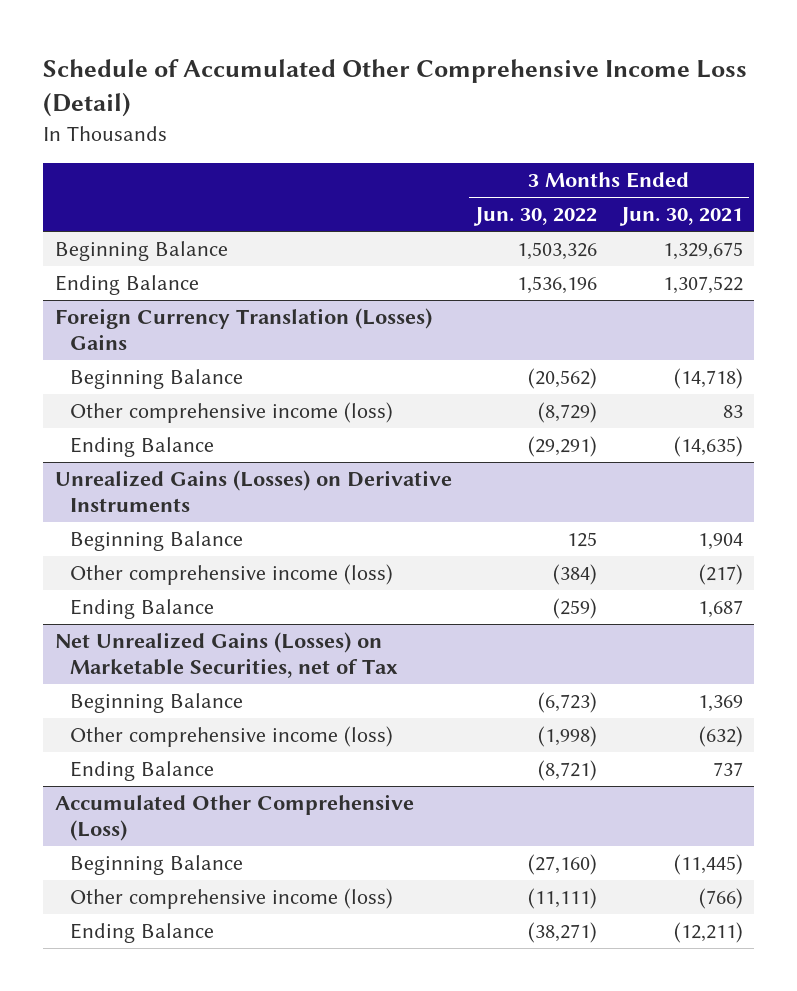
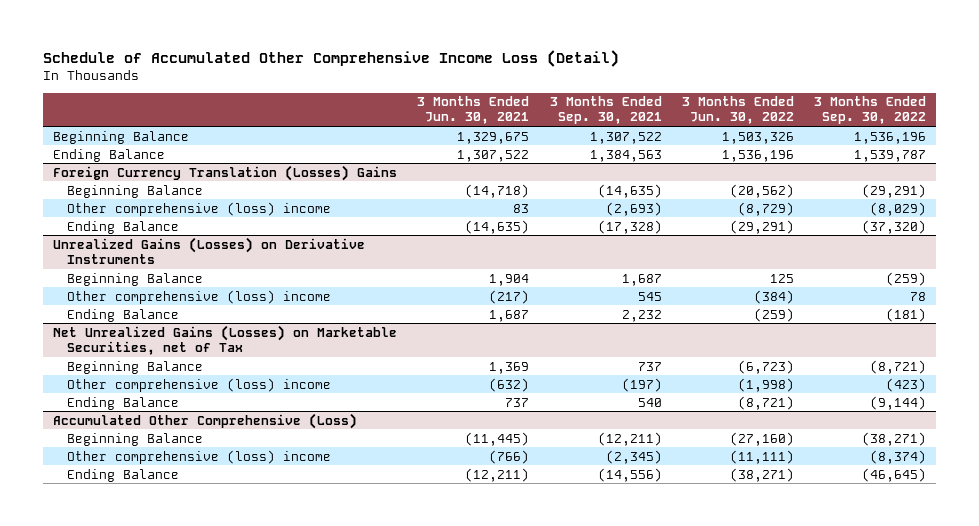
none -> [549,96,662,125] 3 Months Ended Sep. 30, 2021
none -> [814,96,927,125] 3 Months Ended Sep. 30, 2022
[70,402,394,424] Other comprehensive income (loss) -> [67,201,332,216] Other comprehensive (loss) income
[70,564,394,586] Other comprehensive income (loss) -> [67,289,332,304] Other comprehensive (loss) income
[70,726,394,748] Other comprehensive income (loss) -> [67,377,332,392] Other comprehensive (loss) income
[70,888,394,910] Other comprehensive income (loss) -> [67,449,332,464] Other comprehensive (loss) income

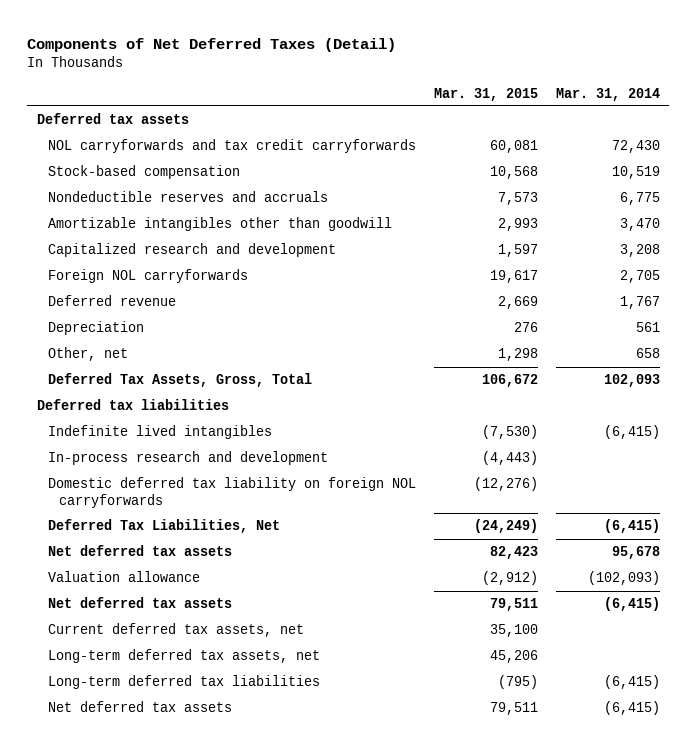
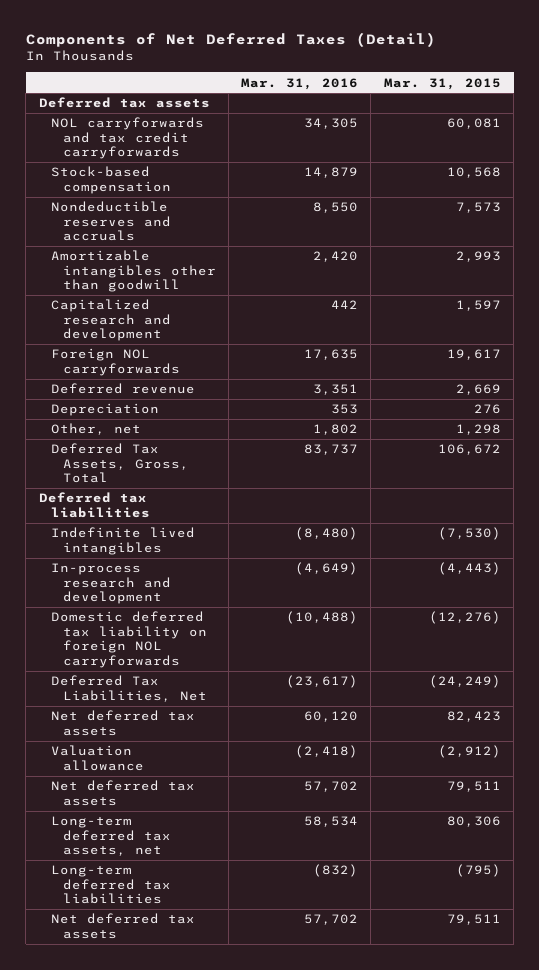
[556,87,661,101] Mar. 31, 2014 -> none
none -> [241,77,359,90] Mar. 31, 2016
[47,623,304,638] Current deferred tax assets, net -> none
[490,650,539,664] 45,206 -> [446,816,501,828] 80,306

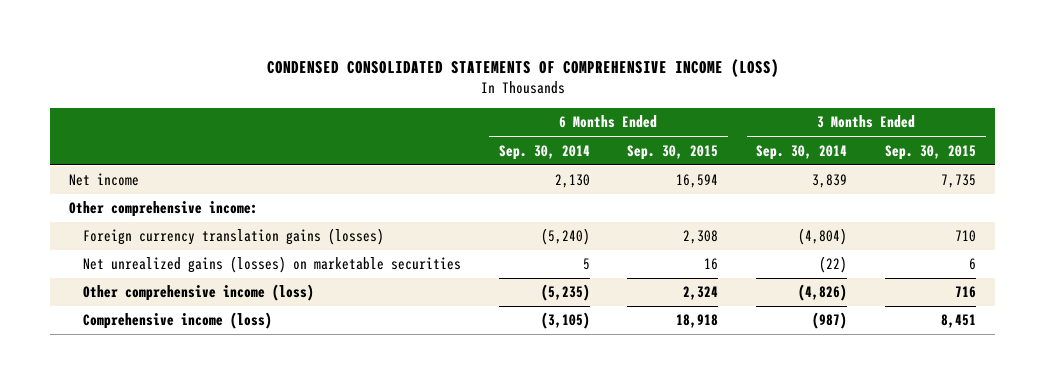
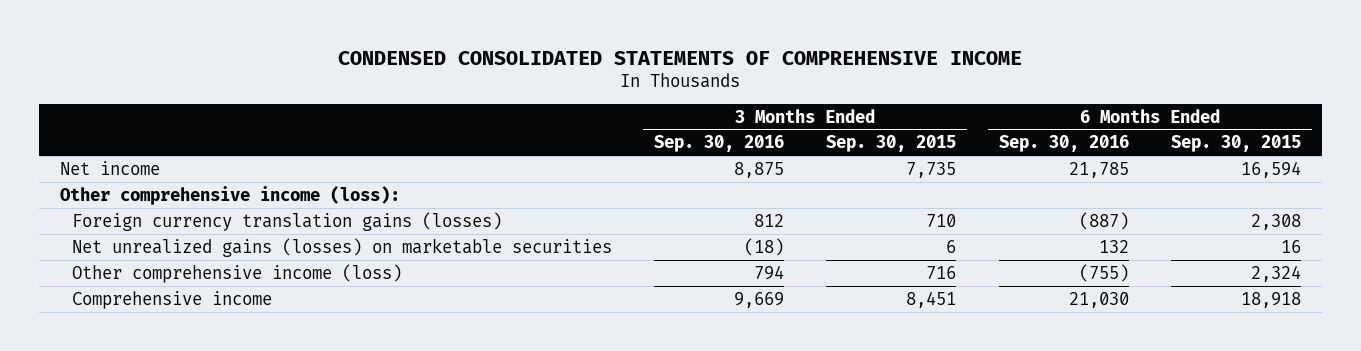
[266,59,779,78] CONDENSED CONSOLIDATED STATEMENTS OF COMPREHENSIVE INCOME (LOSS) -> [338,50,1023,65] CONDENSED CONSOLIDATED STATEMENTS OF COMPREHENSIVE INCOME
[498,144,590,160] Sep. 30, 2014 -> none
[756,144,848,160] Sep. 30, 2014 -> none
none -> [654,135,785,153] Sep. 30, 2016
none -> [998,135,1129,153] Sep. 30, 2016
[69,201,259,218] Other comprehensive income: -> [59,185,400,205] Other comprehensive income (loss):
[82,312,272,330] Comprehensive income (loss) -> [71,290,272,309] Comprehensive income

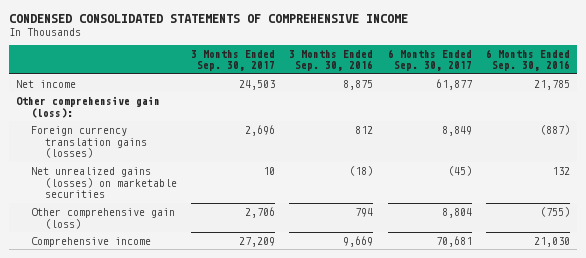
[826,135,957,153] Sep. 30, 2015 -> none
[1171,135,1302,153] Sep. 30, 2015 -> none
none -> [191,49,276,72] 3 Months Ended Sep. 30, 2017
none -> [387,48,472,72] 6 Months Ended Sep. 30, 2017
[59,185,400,205] Other comprehensive income (loss): -> [16,95,161,118] Other comprehensive gain (loss):
[71,263,402,283] Other comprehensive income (loss) -> [30,207,175,229] Other comprehensive gain (loss)

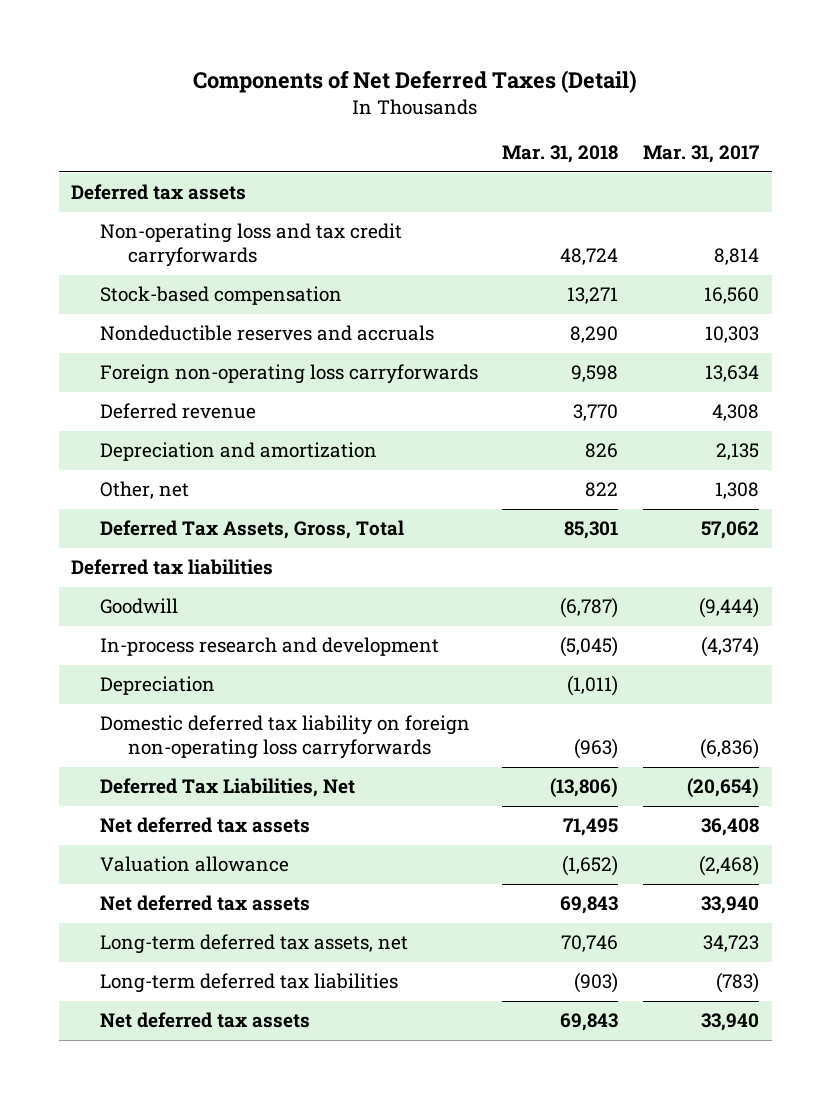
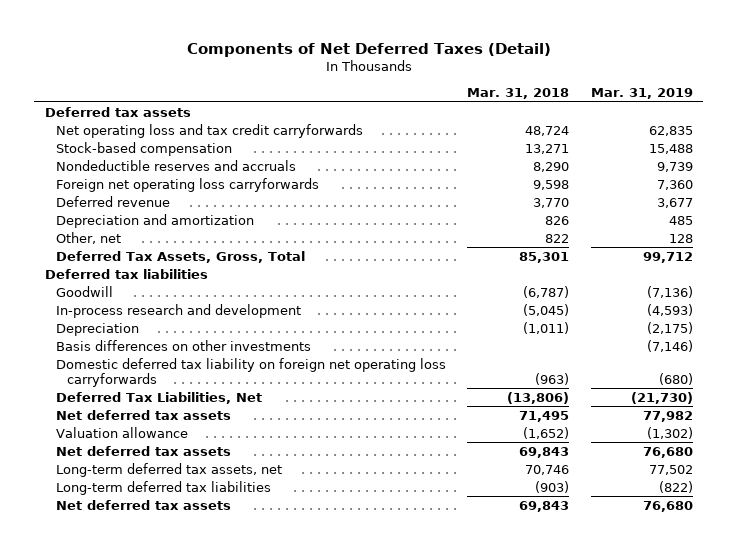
[643,145,760,164] Mar. 31, 2017 -> none
none -> [590,88,693,100] Mar. 31, 2019
[99,223,402,268] Non-operating loss and tax credit carryforwards -> [55,123,363,138] Net operating loss and tax credit carryforwards
[99,364,478,385] Foreign non-operating loss carryforwards -> [55,177,319,192] Foreign net operating loss carryforwards
none -> [55,339,311,351] Basis differences on other investments
[99,715,470,760] Domestic deferred tax liability on foreign non-operating loss carryforwards -> [55,357,446,387] Domestic deferred tax liability on foreign net operating loss carryforwards

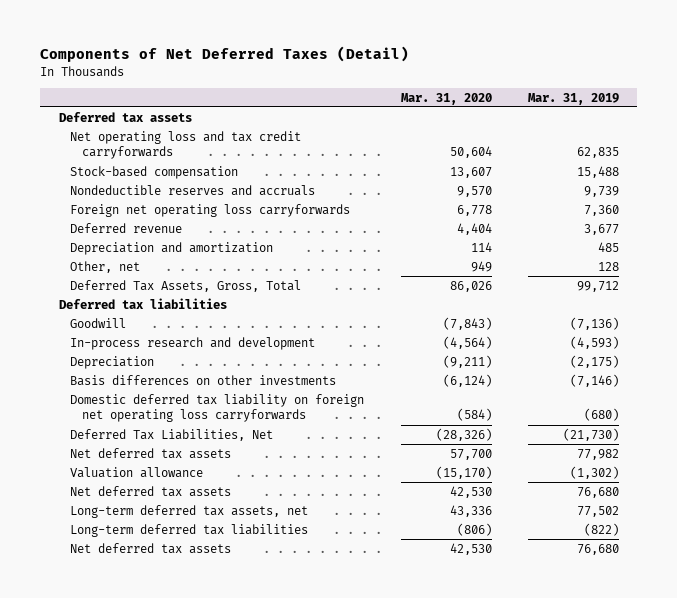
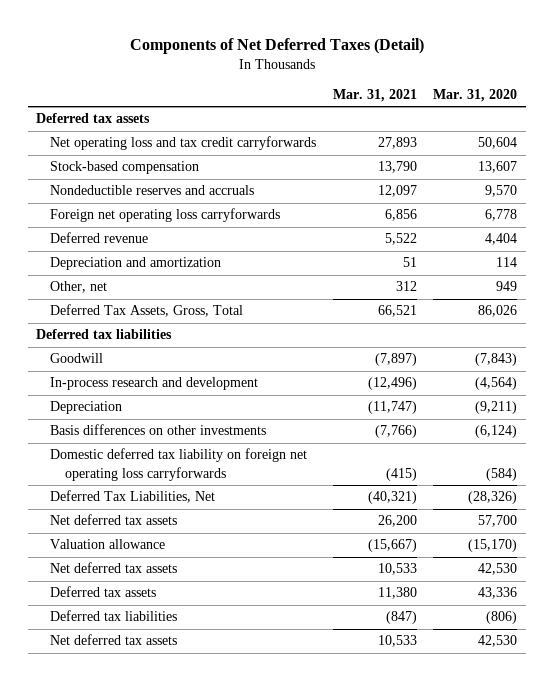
[527,92,619,105] Mar. 31, 2019 -> none
none -> [332,89,417,103] Mar. 31, 2021
[70,504,309,518] Long-term deferred tax assets, net -> [50,586,157,598] Deferred tax assets
[70,523,309,537] Long-term deferred tax liabilities -> [50,610,178,622] Deferred tax liabilities

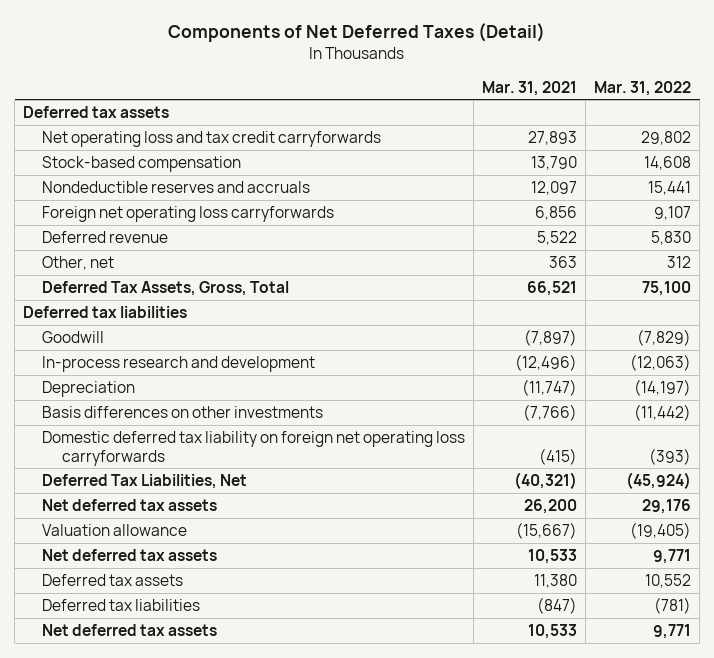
[433,89,518,103] Mar. 31, 2020 -> none
none -> [594,80,692,96] Mar. 31, 2022
[50,257,222,271] Depreciation and amortization -> none
[395,281,417,292] 312 -> [549,256,578,269] 363

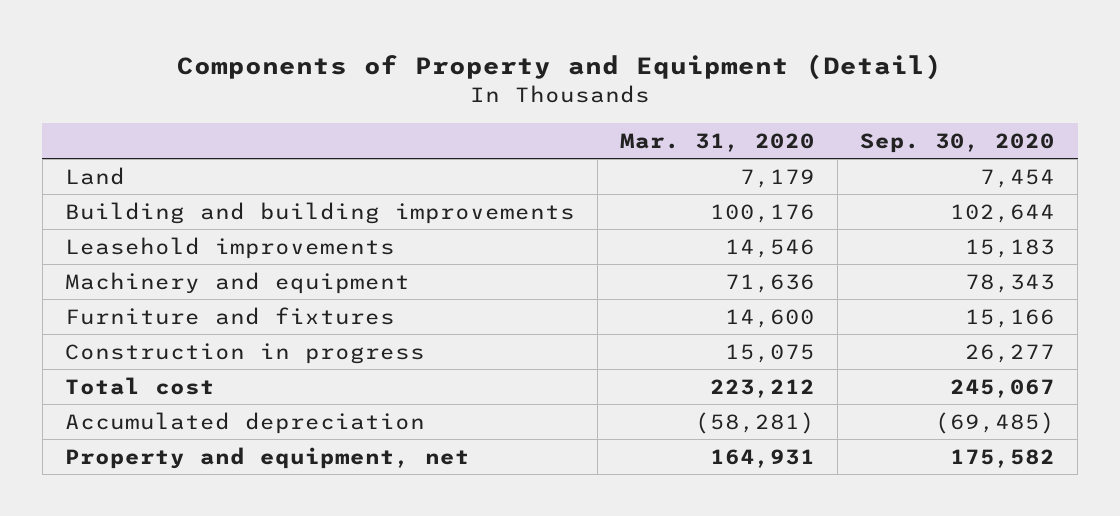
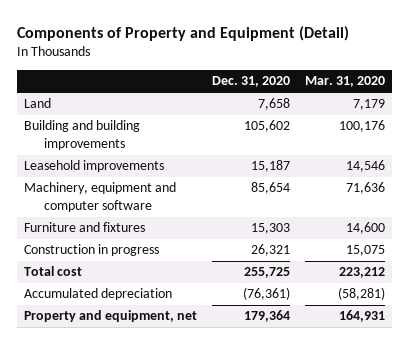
[860,132,1056,153] Sep. 30, 2020 -> none
none -> [211,76,290,88] Dec. 31, 2020
[65,271,411,294] Machinery and equipment -> [23,182,176,212] Machinery, equipment and computer software

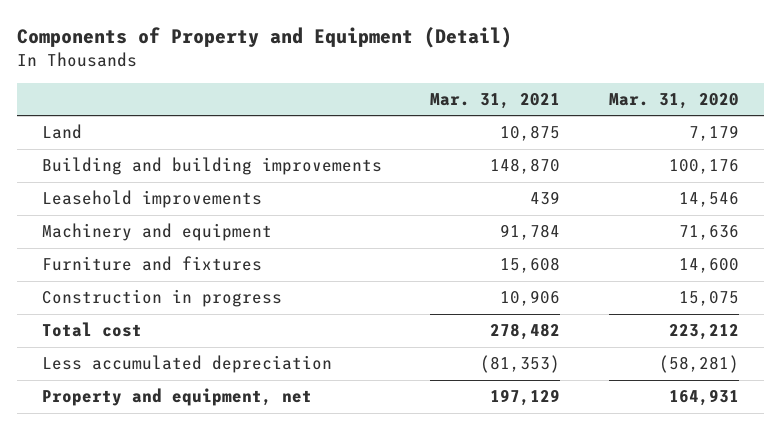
[211,76,290,88] Dec. 31, 2020 -> none
none -> [430,92,561,109] Mar. 31, 2021
[23,182,176,212] Machinery, equipment and computer software -> [41,223,272,242] Machinery and equipment
[23,288,172,301] Accumulated depreciation -> [41,355,332,374] Less accumulated depreciation

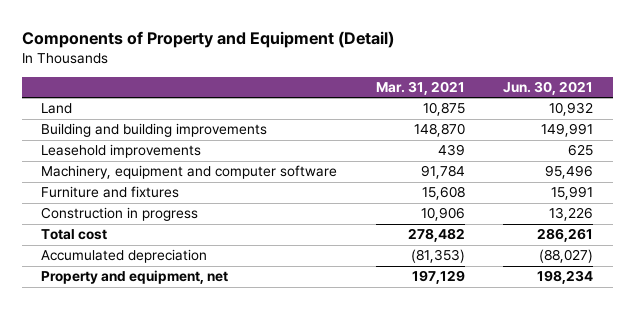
[609,92,740,109] Mar. 31, 2020 -> none
none -> [503,81,594,96] Jun. 30, 2021
[41,223,272,242] Machinery and equipment -> [40,165,337,180] Machinery, equipment and computer software
[41,355,332,374] Less accumulated depreciation -> [40,249,207,264] Accumulated depreciation

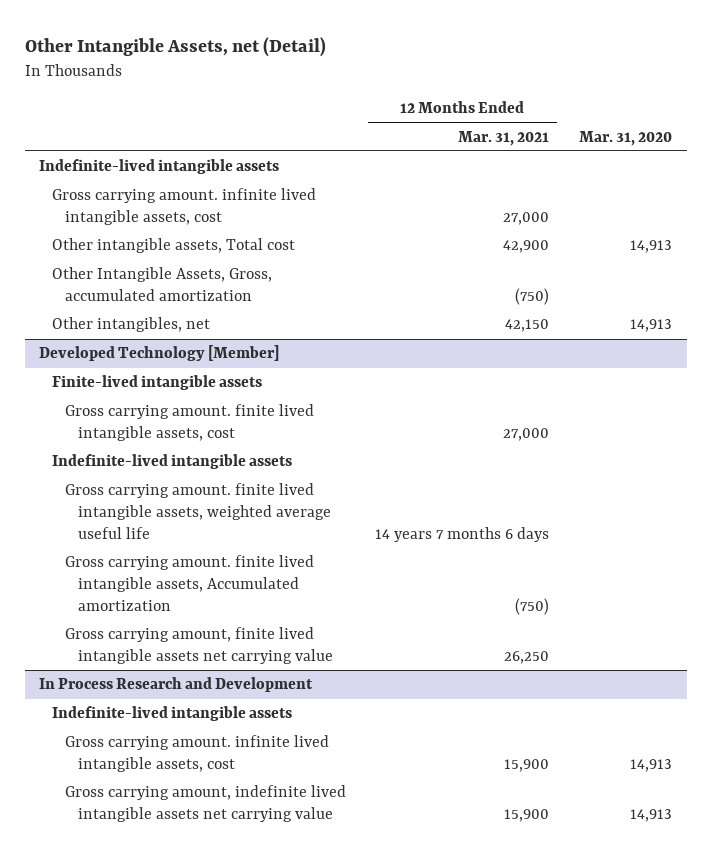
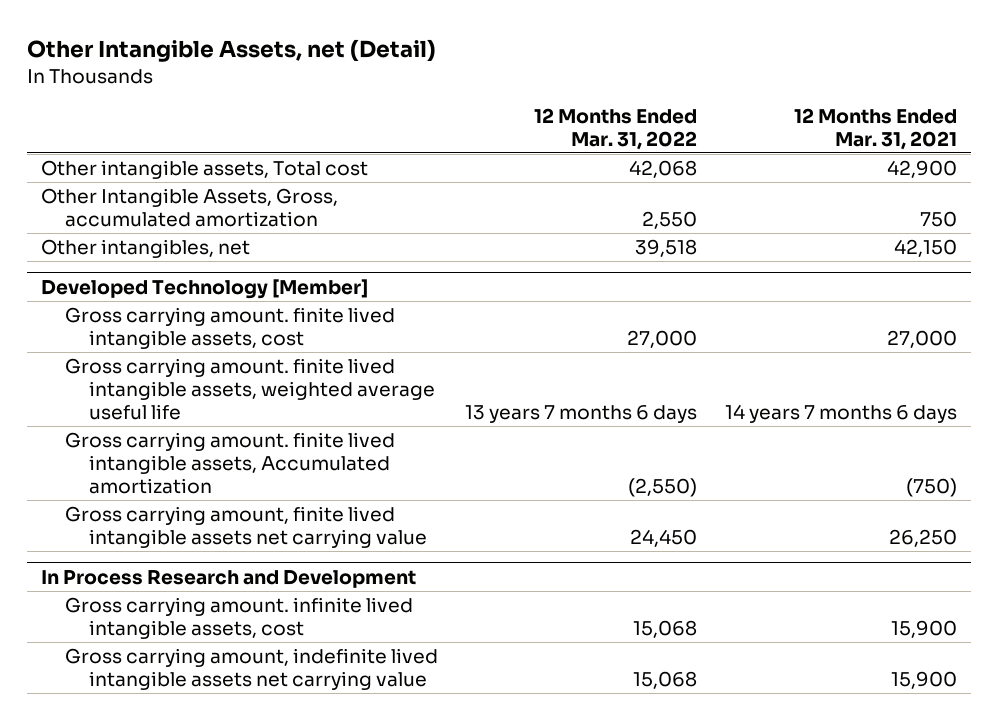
[578,130,672,146] Mar. 31, 2020 -> none
none -> [534,107,698,150] 12 Months Ended Mar. 31, 2022
[39,159,280,175] Indefinite-lived intangible assets -> none
[52,188,317,226] Gross carrying amount. infinite lived intangible assets, cost -> none
[515,288,550,306] (750) -> [920,210,958,227] 750
[52,375,263,391] Finite-lived intangible assets -> none
[52,454,293,470] Indefinite-lived intangible assets -> none
[52,706,293,722] Indefinite-lived intangible assets -> none

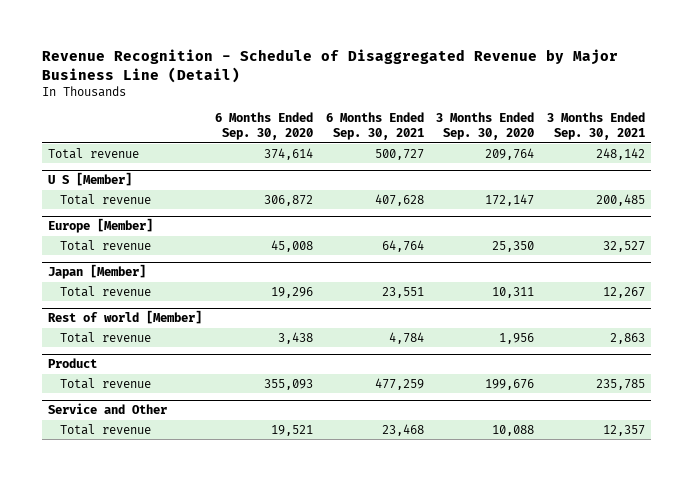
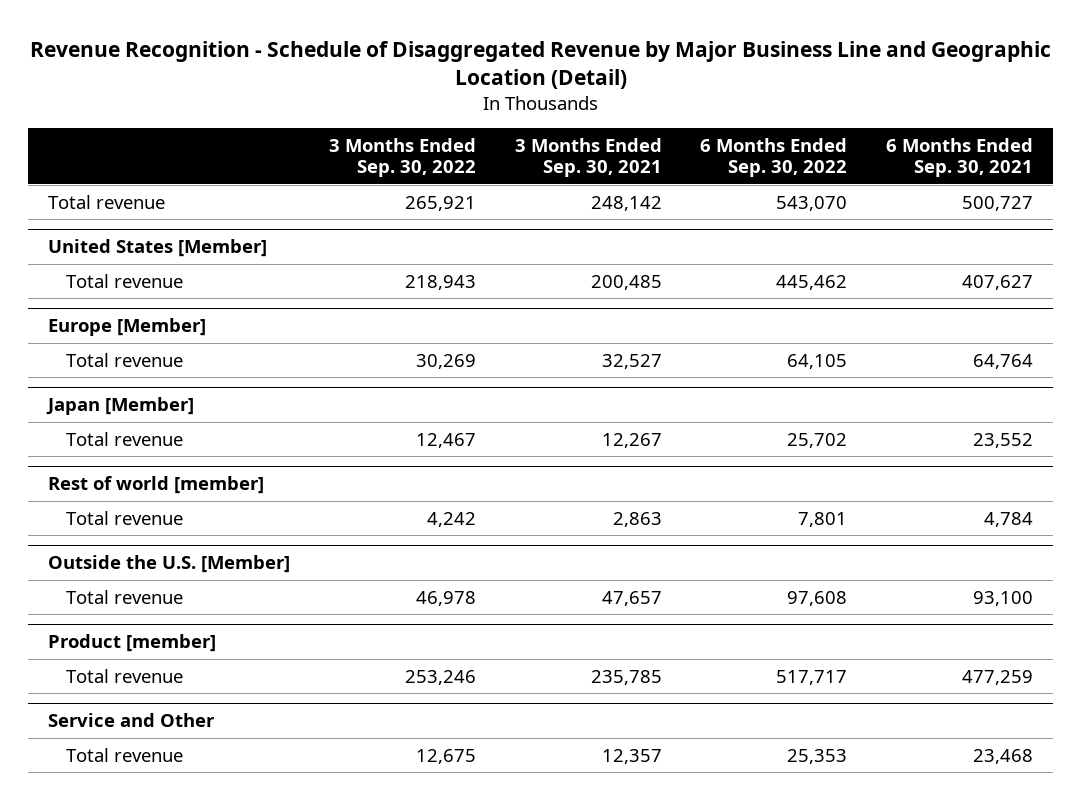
[41,48,618,83] Revenue Recognition - Schedule of Disaggregated Revenue by Major Business Line (Detail) -> [29,40,1051,90] Revenue Recognition - Schedule of Disaggregated Revenue by Major Business Line and Geographic Location (Detail)
[214,112,313,141] 6 Months Ended Sep. 30, 2020 -> none
[436,112,535,141] 3 Months Ended Sep. 30, 2020 -> none
none -> [328,137,476,178] 3 Months Ended Sep. 30, 2022
none -> [700,137,848,178] 6 Months Ended Sep. 30, 2022
[48,172,133,187] U S [Member] -> [47,239,267,258] United States [Member]
[374,193,424,206] 407,628 -> [962,274,1034,290] 407,627
[381,286,424,298] 23,551 -> [973,432,1034,448] 23,552
[48,310,203,325] Rest of world [Member] -> [47,476,264,495] Rest of world [member]
none -> [47,555,290,574] Outside the U.S. [Member]
none -> [66,589,184,604] Total revenue
[48,358,98,369] Product -> [47,634,216,653] Product [member]

